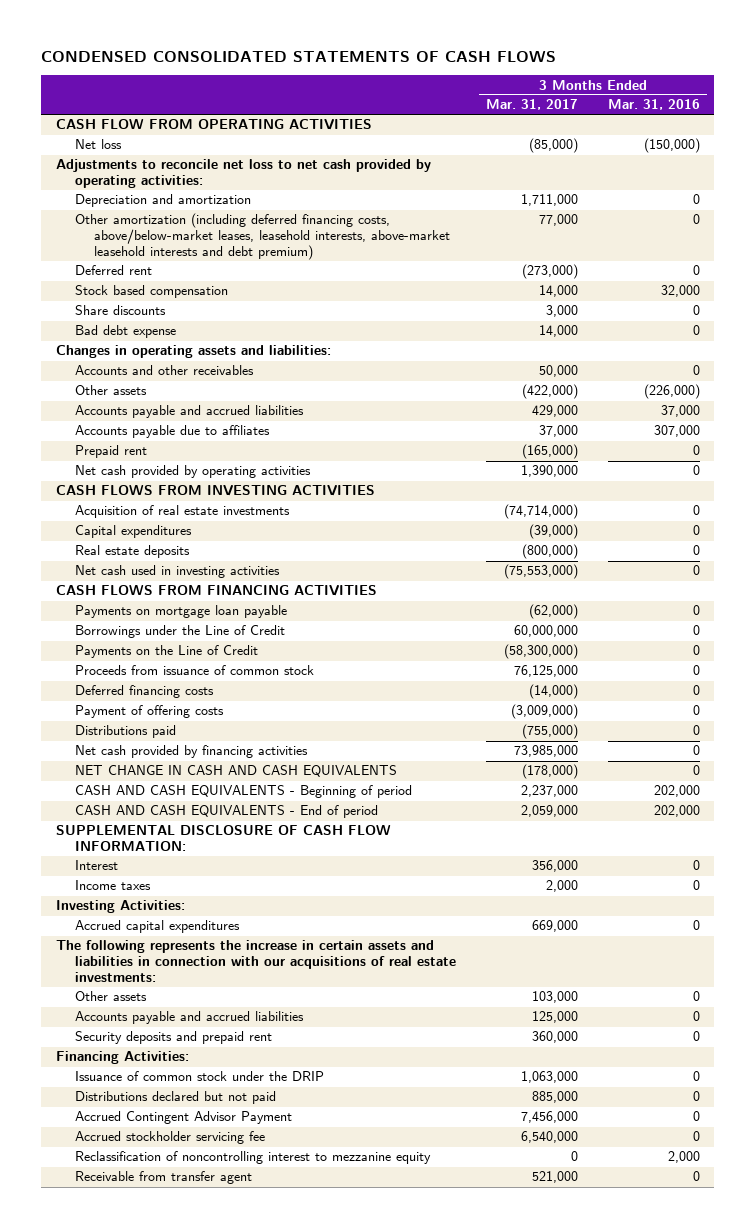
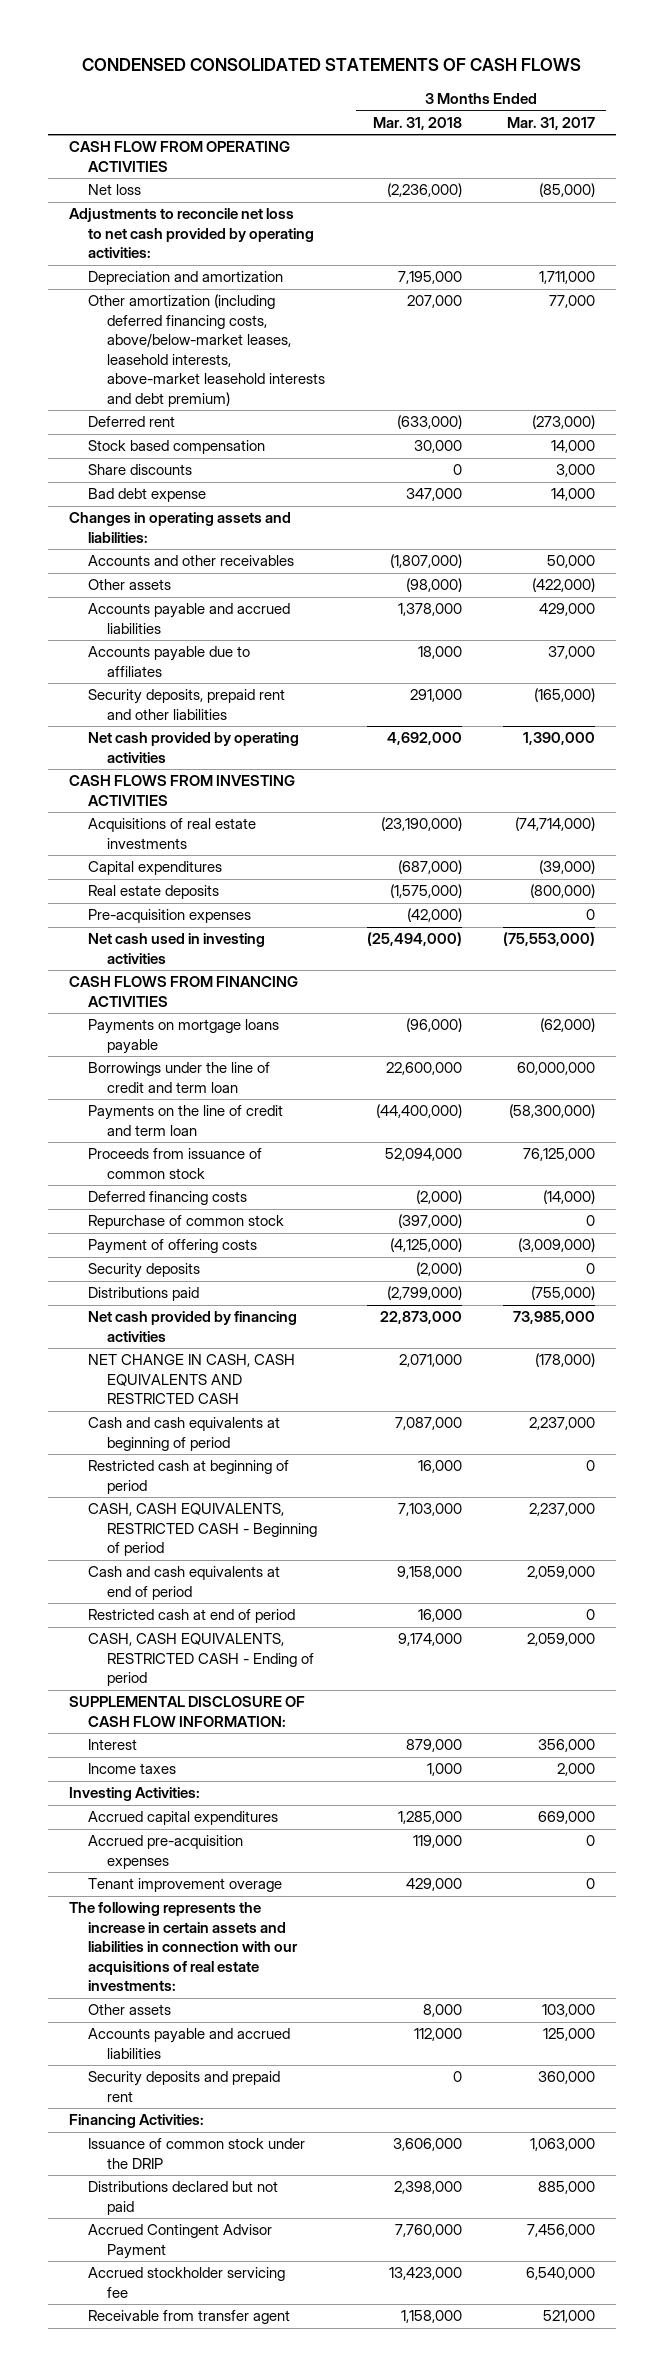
[607,99,700,111] Mar. 31, 2016 -> none
none -> [372,116,462,130] Mar. 31, 2018
[75,445,148,459] Prepaid rent -> [88,689,286,720] Security deposits, prepaid rent and other liabilities
[75,505,291,519] Acquisition of real estate investments -> [88,818,257,849] Acquisitions of real estate investments
none -> [88,909,252,924] Pre-acquisition expenses
[75,605,288,619] Payments on mortgage loan payable -> [88,1019,280,1054] Payments on mortgage loans payable
[75,625,286,639] Borrowings under the Line of Credit -> [88,1062,271,1093] Borrowings under the line of credit and term loan
[75,645,259,659] Payments on the Line of Credit -> [88,1105,284,1136] Payments on the line of credit and term loan
none -> [88,1215,285,1230] Repurchase of common stock
none -> [88,1263,201,1279] Security deposits
[75,765,398,778] NET CHANGE IN CASH AND CASH EQUIVALENTS -> [88,1354,296,1405] NET CHANGE IN CASH, CASH EQUIVALENTS AND RESTRICTED CASH
[75,785,413,799] CASH AND CASH EQUIVALENTS - Beginning of period -> [88,1417,281,1451] Cash and cash equivalents at beginning of period
none -> [88,1460,290,1494] Restricted cash at beginning of period
none -> [88,1503,318,1557] CASH, CASH EQUIVALENTS, RESTRICTED CASH - Beginning of period
[75,805,379,819] CASH AND CASH EQUIVALENTS - End of period -> [88,1566,281,1600] Cash and cash equivalents at end of period
none -> [88,1609,296,1624] Restricted cash at end of period
none -> [88,1633,315,1687] CASH, CASH EQUIVALENTS, RESTRICTED CASH - Ending of period
none -> [88,1835,244,1869] Accrued pre-acquisition expenses
none -> [88,1878,283,1893] Tenant improvement overage
[75,1151,432,1165] Reclassification of noncontrolling interest to mezzanine equity -> none

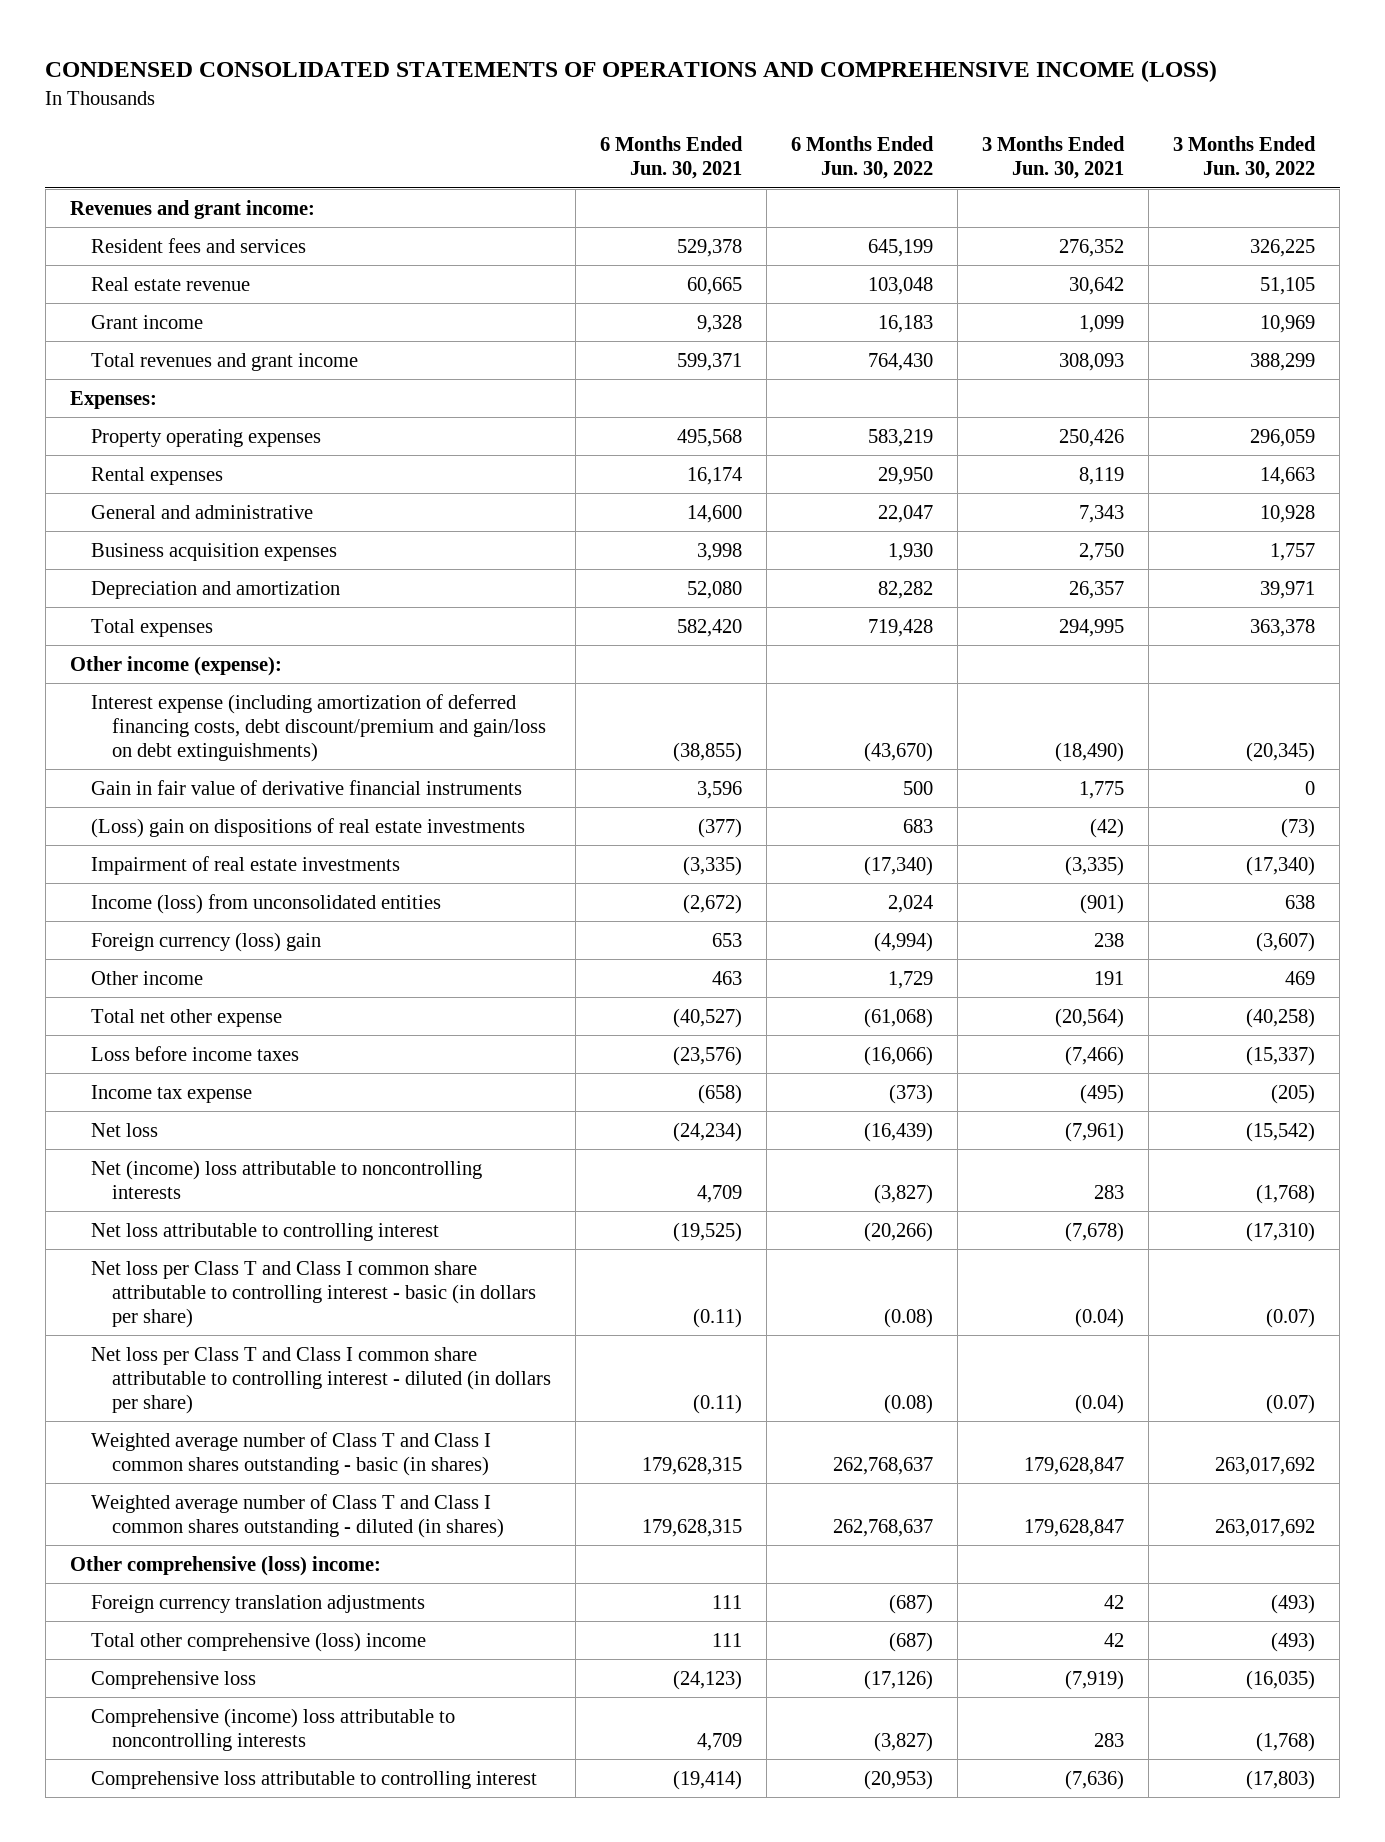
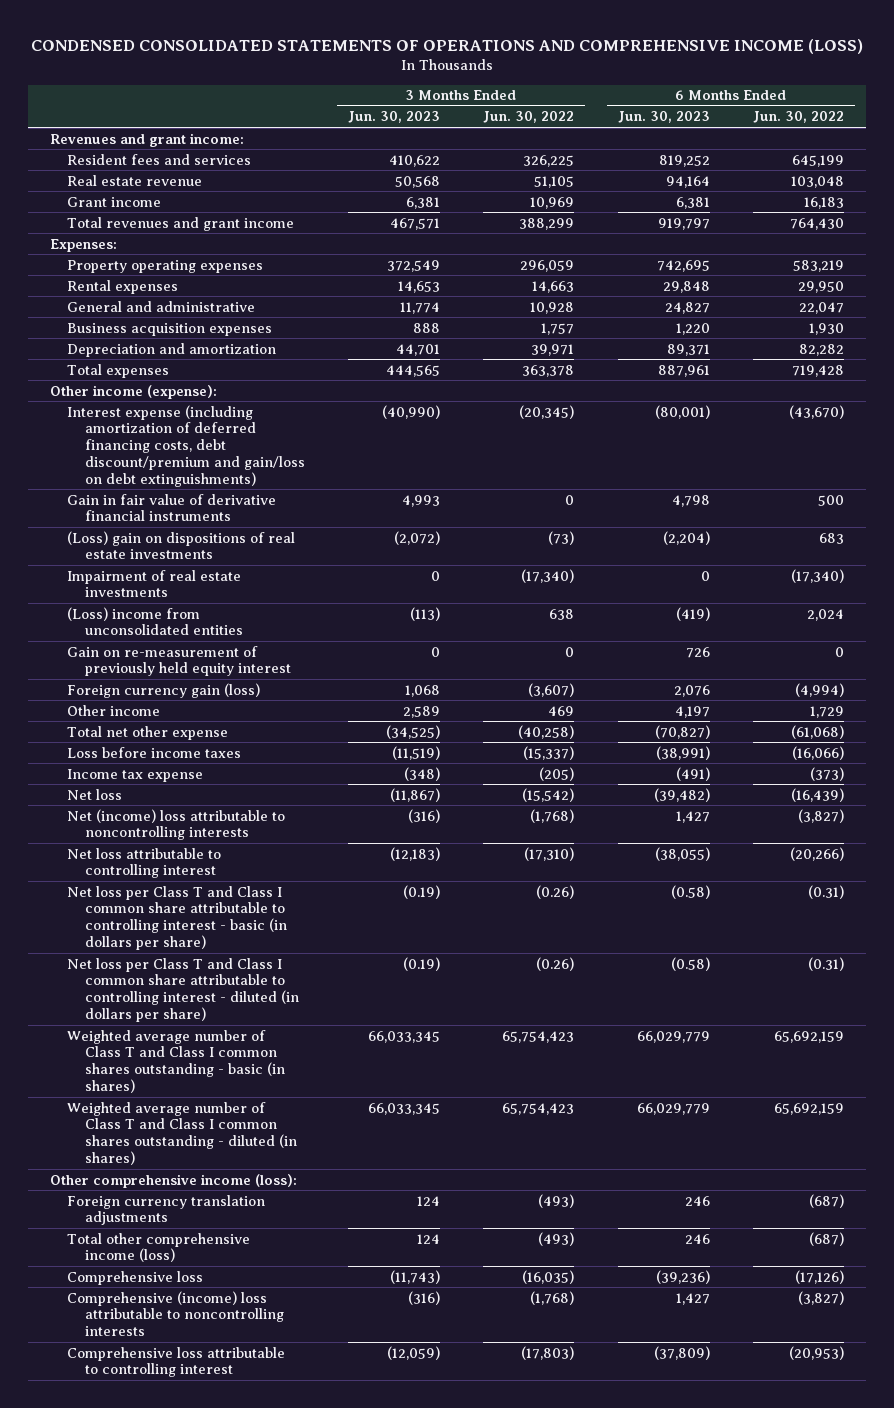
[599,136,743,180] 6 Months Ended Jun. 30, 2021 -> none
[981,136,1125,180] 3 Months Ended Jun. 30, 2021 -> none
none -> [348,111,441,124] Jun. 30, 2023
none -> [617,111,710,124] Jun. 30, 2023
[90,893,441,914] Income (loss) from unconsolidated entities -> [67,606,243,636] (Loss) income from unconsolidated entities
none -> [67,645,291,677] Gain on re-measurement of previously held equity interest
[90,931,321,952] Foreign currency (loss) gain -> [67,682,261,698] Foreign currency gain (loss)
[883,1307,933,1328] (0.08) -> [807,884,844,899] (0.31)
[1266,1307,1316,1328] (0.07) -> [536,884,575,899] (0.26)
[883,1393,933,1414] (0.08) -> [807,956,844,971] (0.31)
[1266,1393,1316,1414] (0.07) -> [536,956,575,971] (0.26)
[832,1456,933,1475] 262,768,637 -> [773,1030,844,1043] 65,692,159
[1215,1456,1316,1475] 263,017,692 -> [502,1030,575,1043] 65,754,423
[832,1518,933,1537] 262,768,637 -> [773,1102,844,1115] 65,692,159
[1215,1518,1316,1537] 263,017,692 -> [502,1102,575,1115] 65,754,423
[70,1555,382,1576] Other comprehensive (loss) income: -> [49,1173,297,1188] Other comprehensive income (loss):
[90,1631,426,1652] Total other comprehensive (loss) income -> [67,1232,251,1263] Total other comprehensive income (loss)

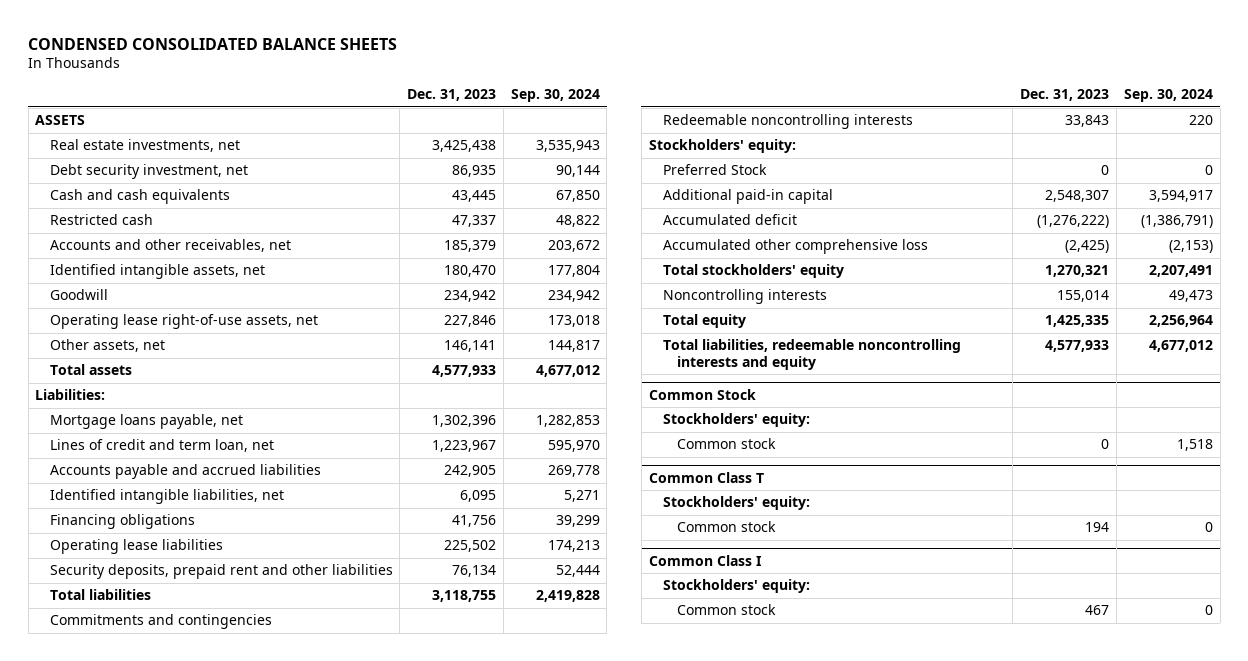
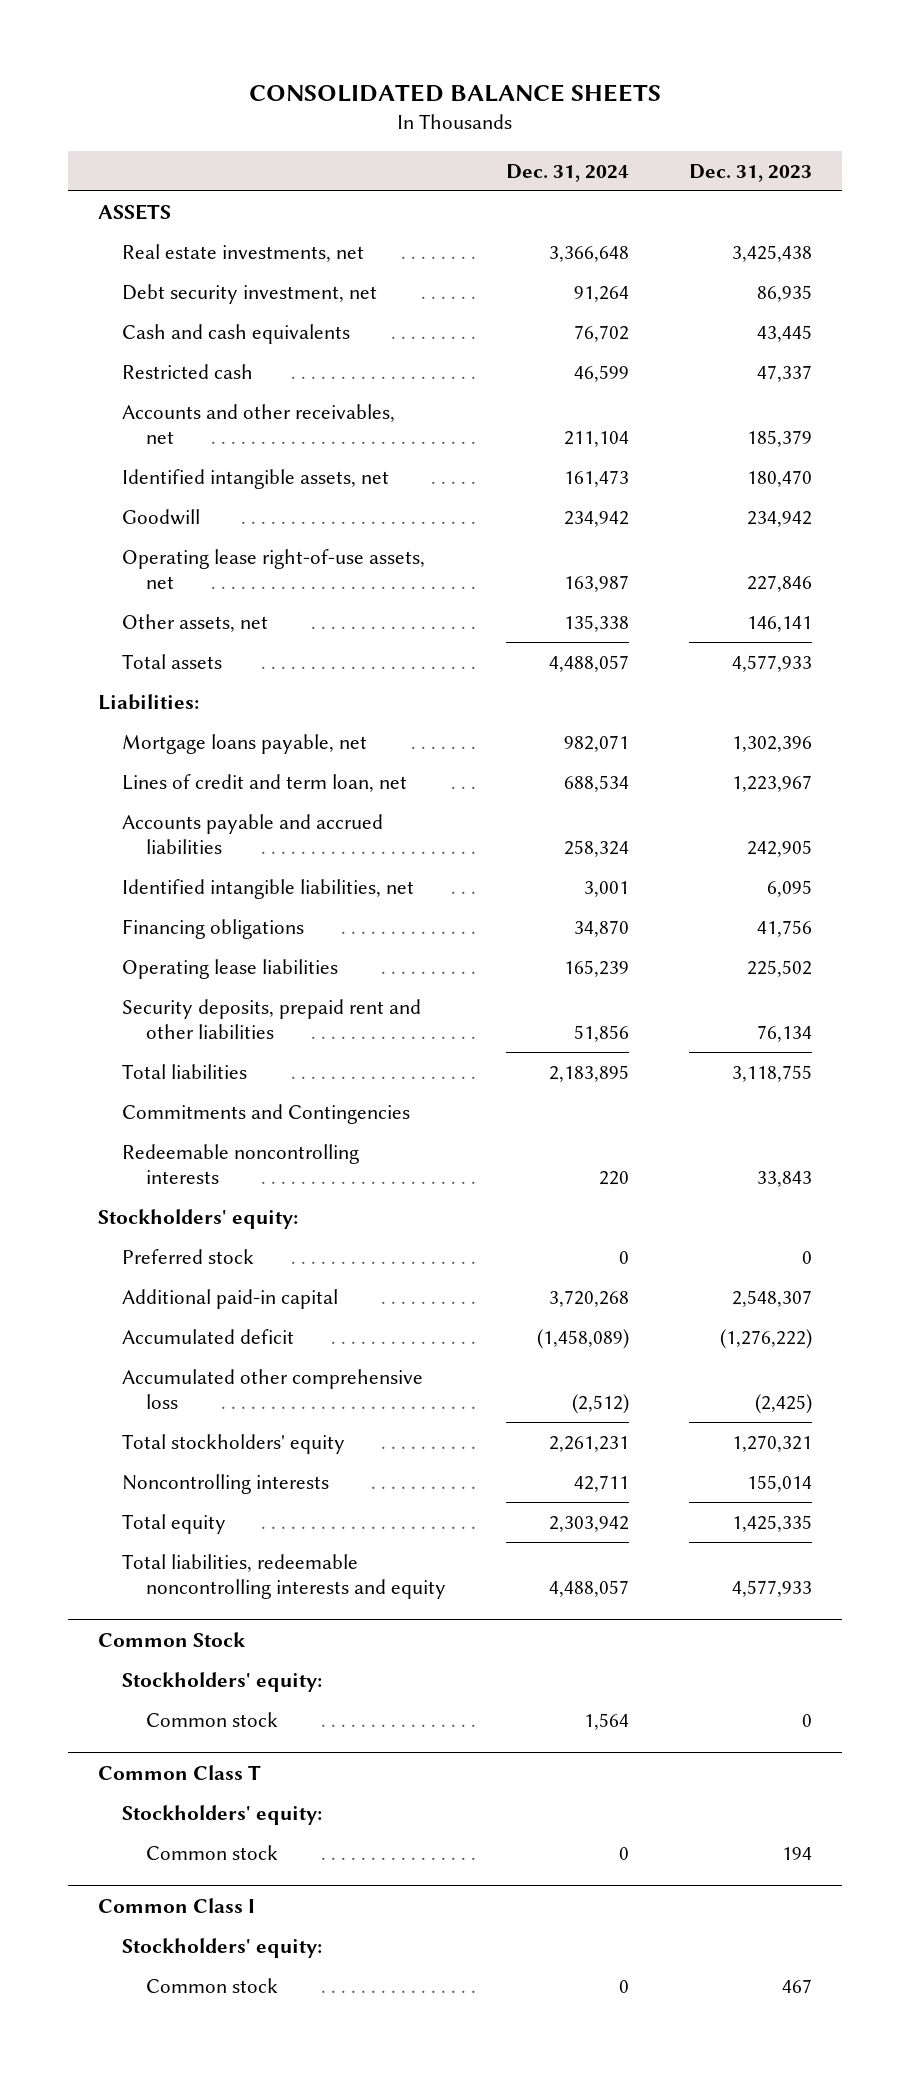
[28,37,398,50] CONDENSED CONSOLIDATED BALANCE SHEETS -> [249,83,662,102] CONSOLIDATED BALANCE SHEETS
[510,89,600,103] Sep. 30, 2024 -> none
none -> [506,163,630,182] Dec. 31, 2024
[49,614,272,630] Commitments and contingencies -> [122,1103,411,1124] Commitments and Contingencies
[662,164,767,176] Preferred Stock -> [122,1248,255,1264] Preferred stock

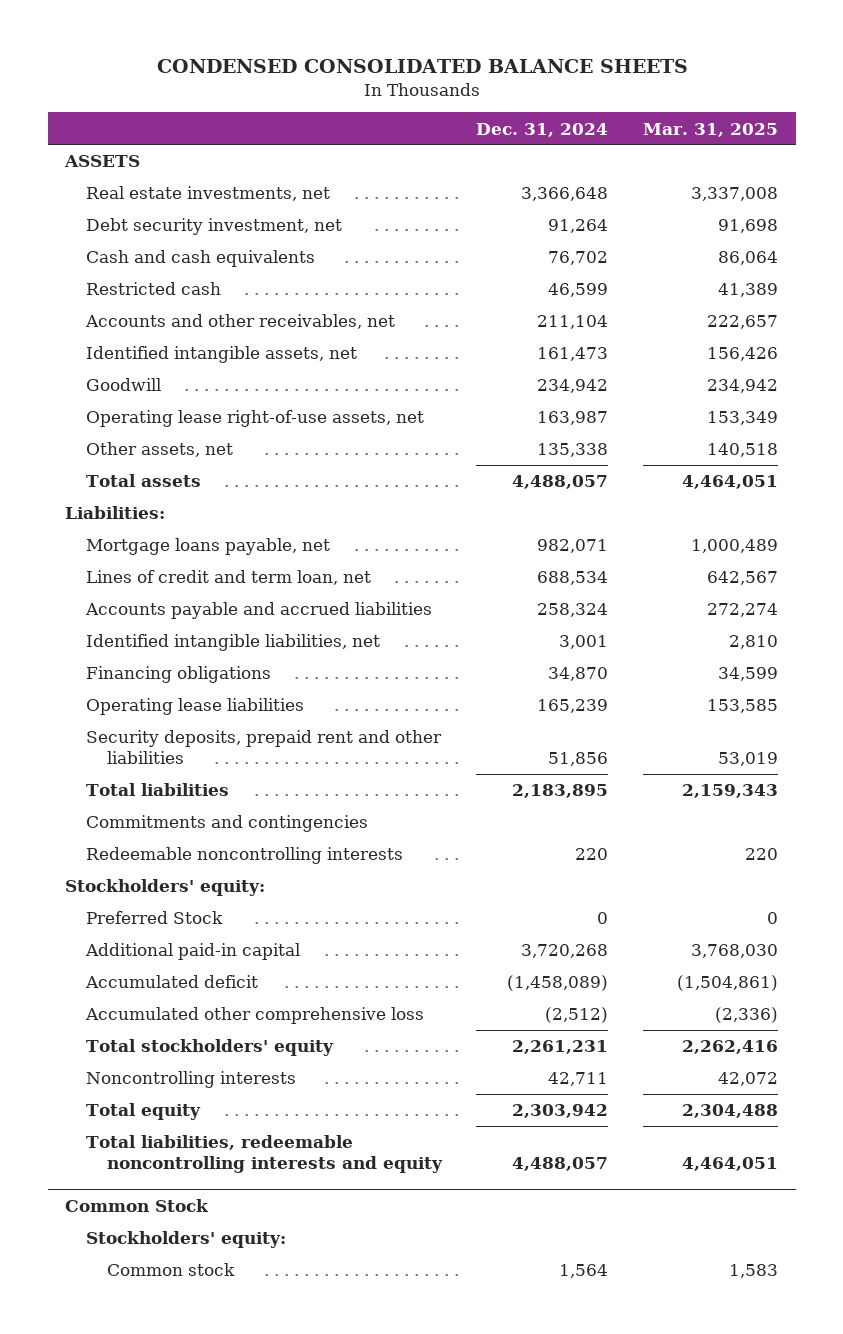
[249,83,662,102] CONSOLIDATED BALANCE SHEETS -> [156,59,688,74] CONDENSED CONSOLIDATED BALANCE SHEETS
[689,163,813,182] Dec. 31, 2023 -> none
none -> [643,122,779,137] Mar. 31, 2025
[122,1103,411,1124] Commitments and Contingencies -> [85,815,368,833] Commitments and contingencies
[122,1248,255,1264] Preferred stock -> [85,911,223,925] Preferred Stock
[97,1764,261,1780] Common Class T -> none
[122,1804,323,1825] Stockholders' equity: -> none
[146,1844,279,1860] Common stock -> none
[97,1897,255,1913] Common Class I -> none
[122,1937,323,1958] Stockholders' equity: -> none
[146,1977,279,1993] Common stock -> none

